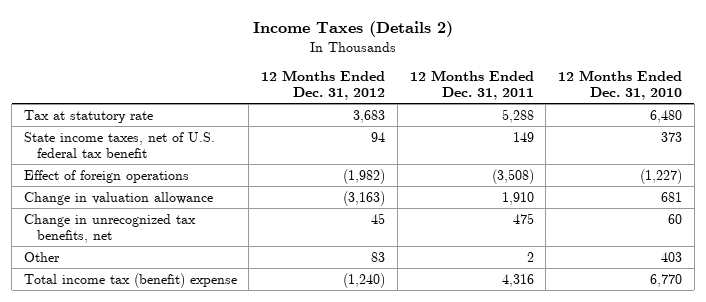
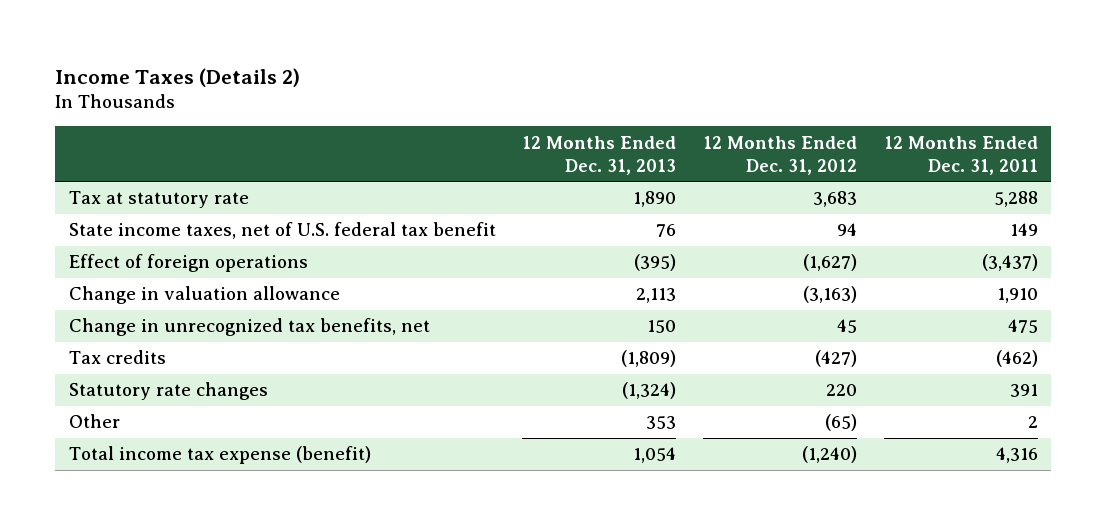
[557,69,682,101] 12 Months Ended Dec. 31, 2010 -> none
none -> [522,135,677,175] 12 Months Ended Dec. 31, 2013
[343,168,386,184] (1,982) -> [803,254,858,272] (1,627)
[491,168,534,184] (3,508) -> [981,254,1038,272] (3,437)
none -> [68,350,166,365] Tax credits
none -> [68,382,268,401] Statutory rate changes
[371,251,386,262] 83 -> [825,414,858,432] (65)
[23,272,237,288] Total income tax (benefit) expense -> [68,446,371,465] Total income tax expense (benefit)

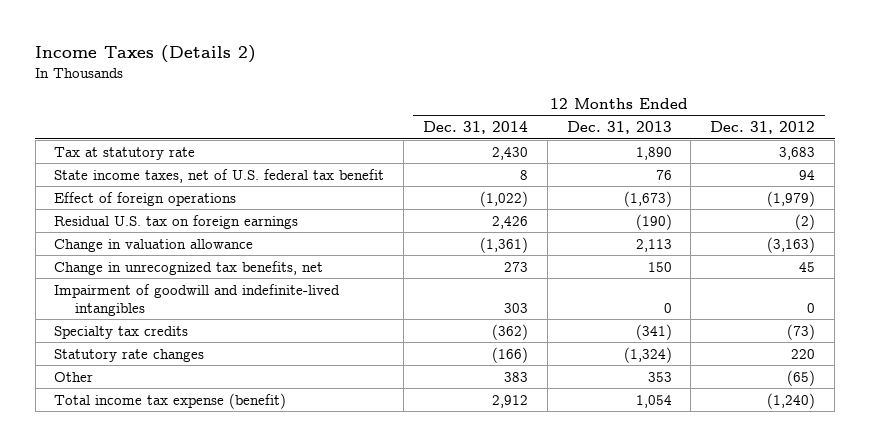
[883,135,1038,175] 12 Months Ended Dec. 31, 2011 -> none
none -> [422,121,528,135] Dec. 31, 2014
[634,254,677,272] (395) -> [623,190,672,207] (1,673)
[803,254,858,272] (1,627) -> [767,190,816,207] (1,979)
none -> [54,214,299,229] Residual U.S. tax on foreign earnings
none -> [54,283,341,316] Impairment of goodwill and indefinite-lived intangibles
[68,350,166,365] Tax credits -> [54,325,189,339] Specialty tax credits
[621,350,677,368] (1,809) -> [635,323,672,340] (341)
[815,350,858,368] (427) -> [787,323,816,340] (73)

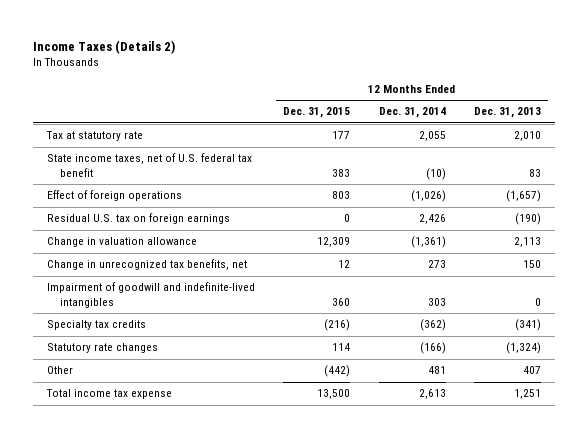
[710,121,816,135] Dec. 31, 2012 -> none
none -> [283,107,351,119] Dec. 31, 2015
[491,146,528,160] 2,430 -> [418,131,446,142] 2,055
[635,146,672,160] 1,890 -> [514,131,542,142] 2,010
[519,169,528,180] 8 -> [425,167,446,180] (10)
[655,169,672,180] 76 -> [529,168,542,177] 83
[479,190,528,207] (1,022) -> [410,190,446,203] (1,026)
[623,190,672,207] (1,673) -> [506,190,542,203] (1,657)
[503,371,528,382] 383 -> [427,366,446,375] 481
[647,371,672,382] 353 -> [523,366,542,375] 407
[54,392,287,409] Total income tax expense (benefit) -> [46,389,173,400] Total income tax expense
[491,394,528,408] 2,912 -> [418,389,446,400] 2,613
[635,394,672,408] 1,054 -> [514,389,542,400] 1,251

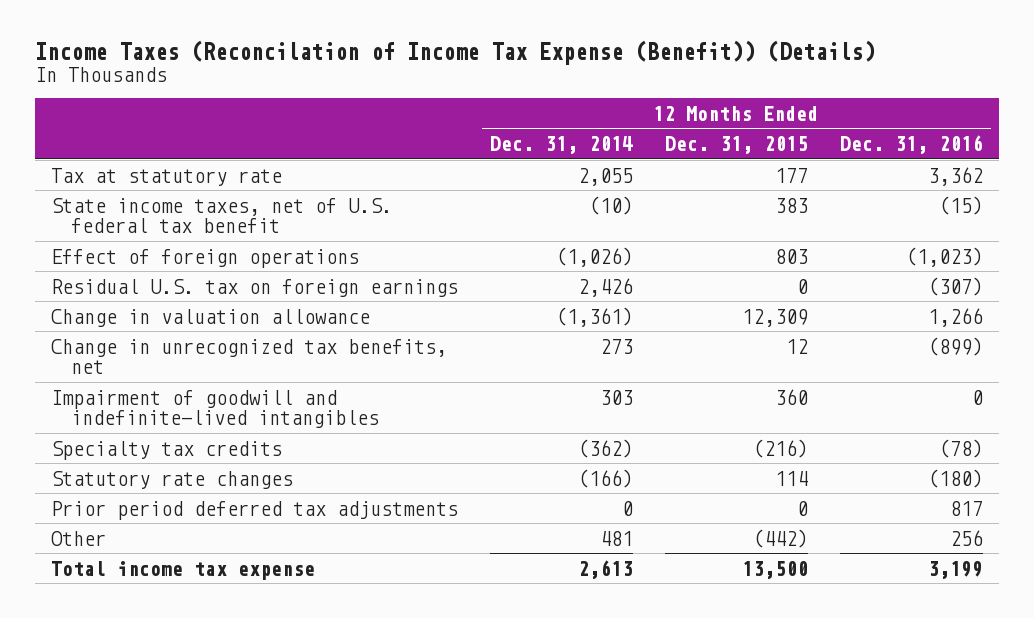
[32,39,175,54] Income Taxes (Details 2) -> [34,39,875,65] Income Taxes (Reconcilation of Income Tax Expense (Benefit)) (Details)
[474,107,542,119] Dec. 31, 2013 -> none
none -> [839,135,983,155] Dec. 31, 2016
none -> [50,500,458,520] Prior period deferred tax adjustments

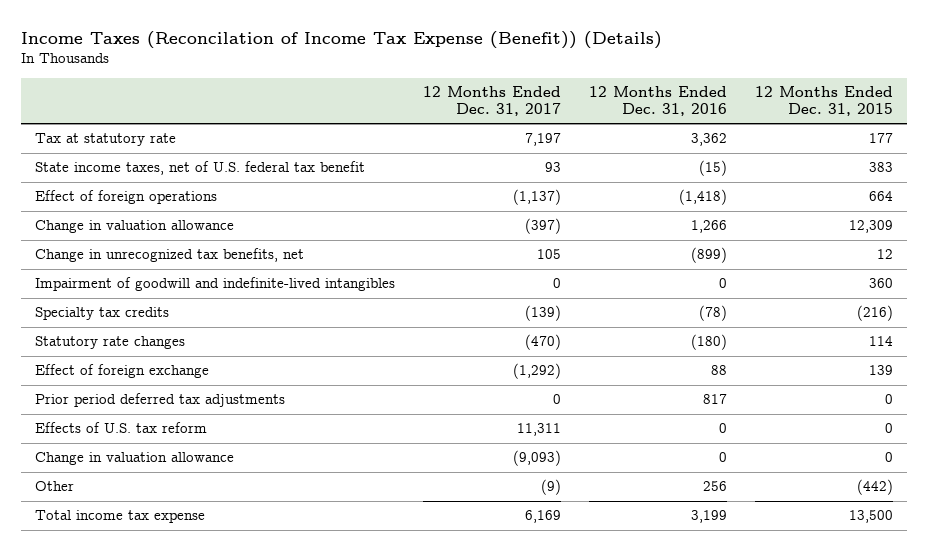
[489,136,633,155] Dec. 31, 2014 -> none
none -> [423,86,562,117] 12 Months Ended Dec. 31, 2017
[50,278,458,297] Residual U.S. tax on foreign earnings -> none
[774,248,808,264] 803 -> [869,191,894,202] 664
[905,246,983,267] (1,023) -> [679,189,728,206] (1,418)
none -> [35,364,210,379] Effect of foreign exchange
none -> [35,422,208,434] Effects of U.S. tax reform
none -> [35,452,235,466] Change in valuation allowance

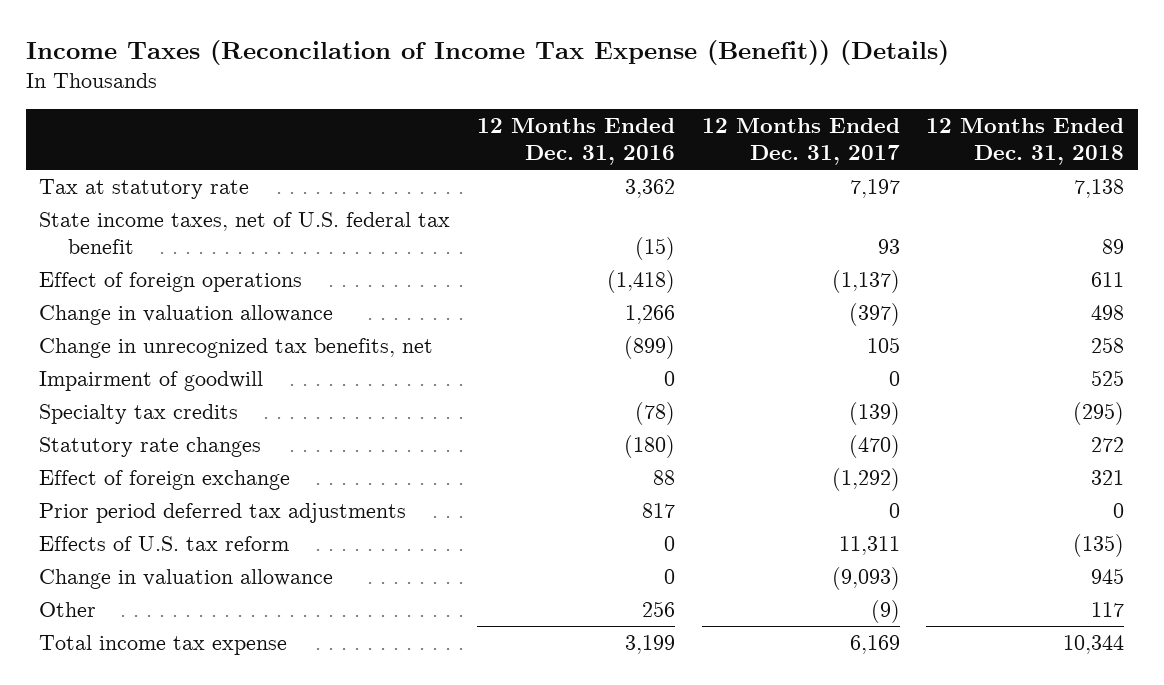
[755,86,894,117] 12 Months Ended Dec. 31, 2015 -> none
none -> [926,118,1125,165] 12 Months Ended Dec. 31, 2018
[35,277,396,292] Impairment of goodwill and indefinite-lived intangibles -> [39,370,264,391] Impairment of goodwill

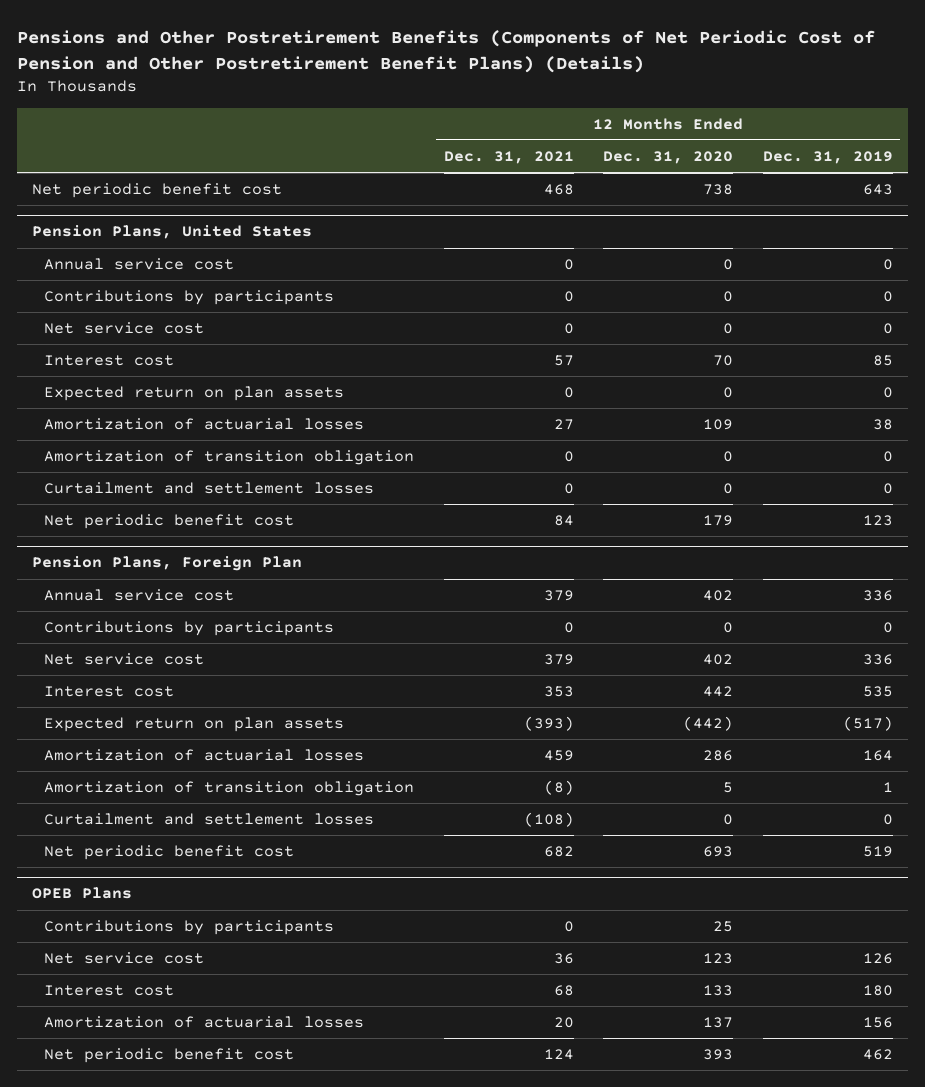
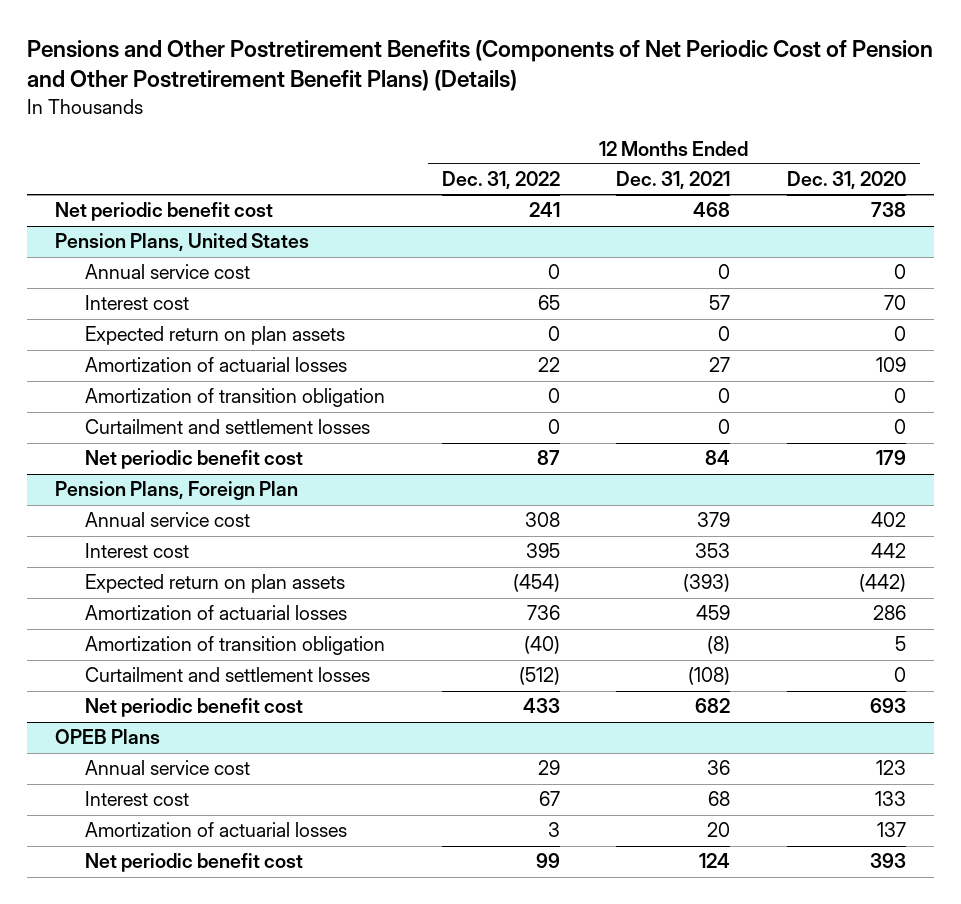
[762,150,893,164] Dec. 31, 2019 -> none
none -> [441,171,560,190] Dec. 31, 2022
[44,290,335,306] Contributions by participants -> none
[44,322,205,335] Net service cost -> none
[44,621,335,637] Contributions by participants -> none
[44,653,205,666] Net service cost -> none
[44,920,335,936] Contributions by participants -> none
[44,952,205,965] Net service cost -> [85,760,251,776] Annual service cost

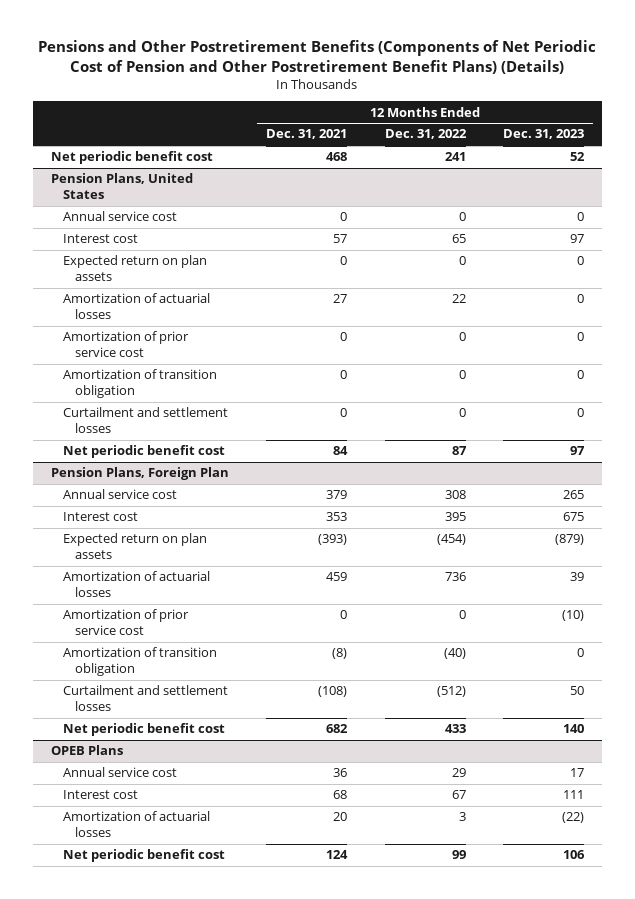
[786,171,906,190] Dec. 31, 2020 -> none
none -> [502,129,584,140] Dec. 31, 2023
none -> [63,331,190,358] Amortization of prior service cost
none -> [63,609,190,636] Amortization of prior service cost

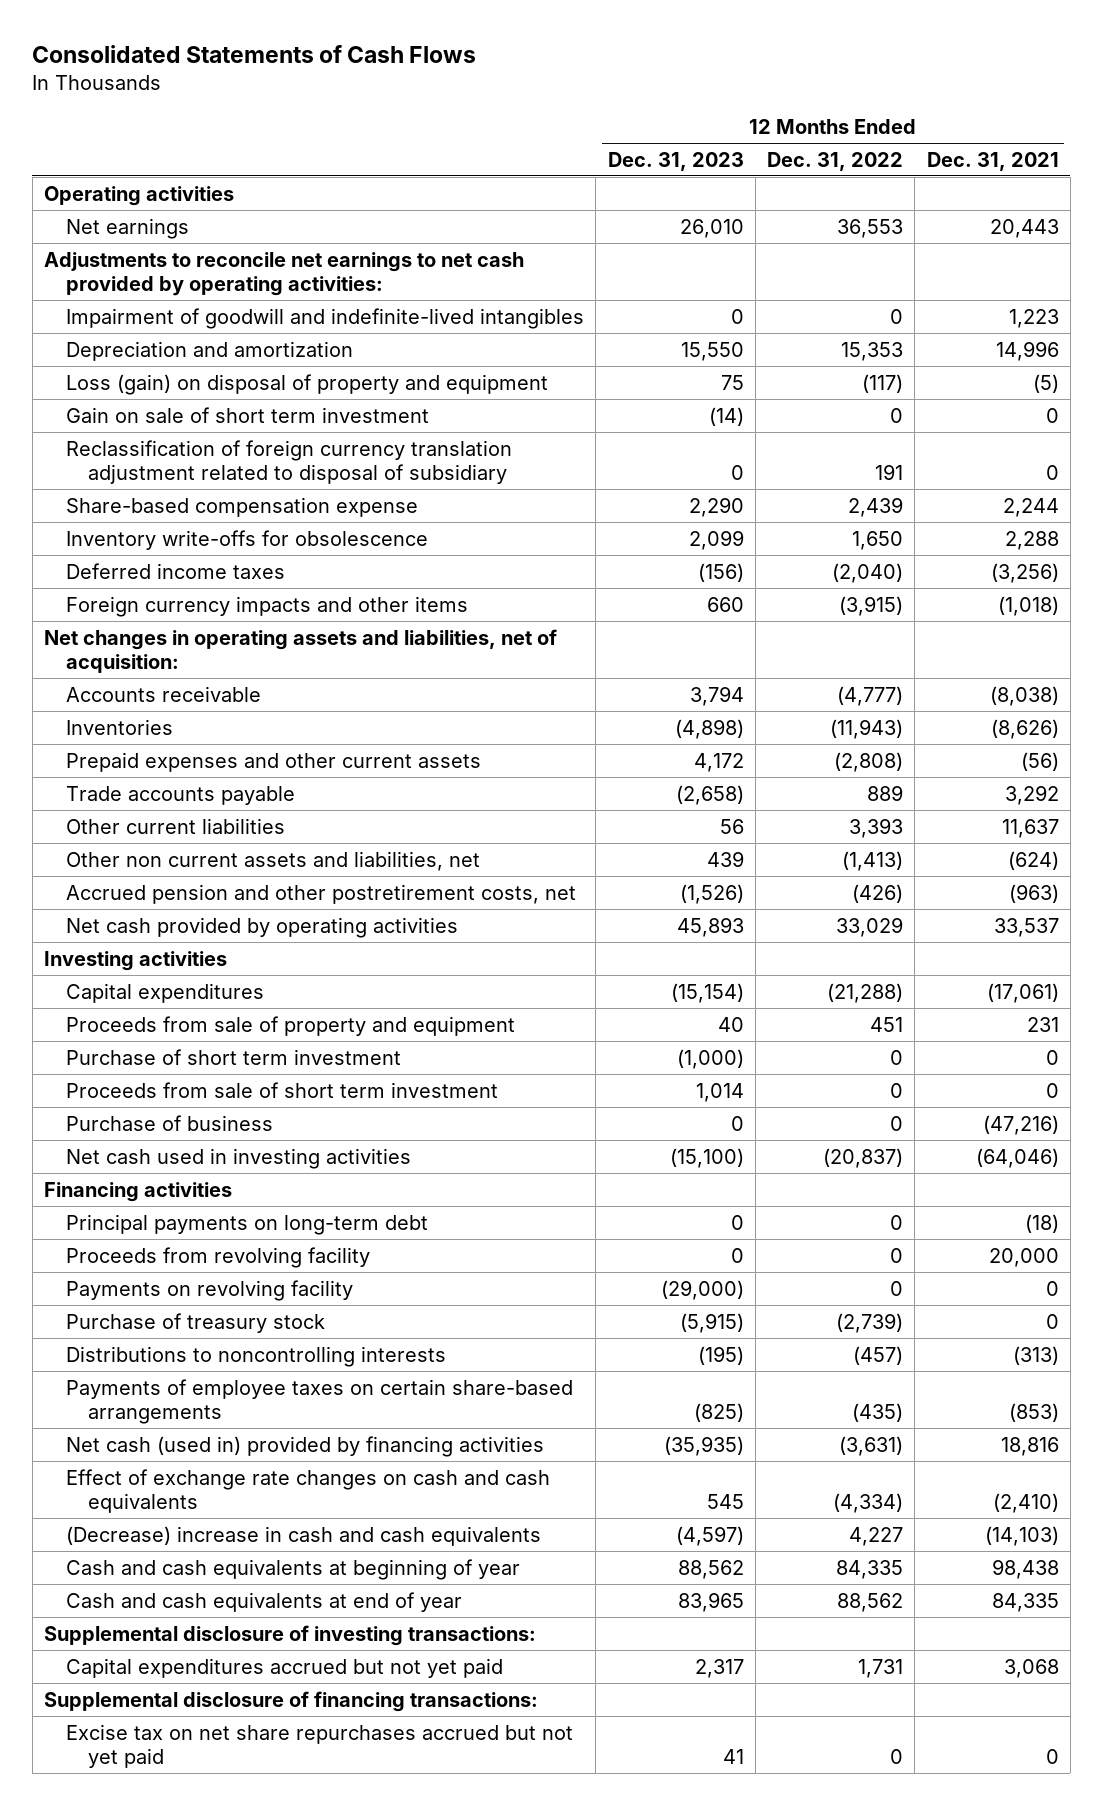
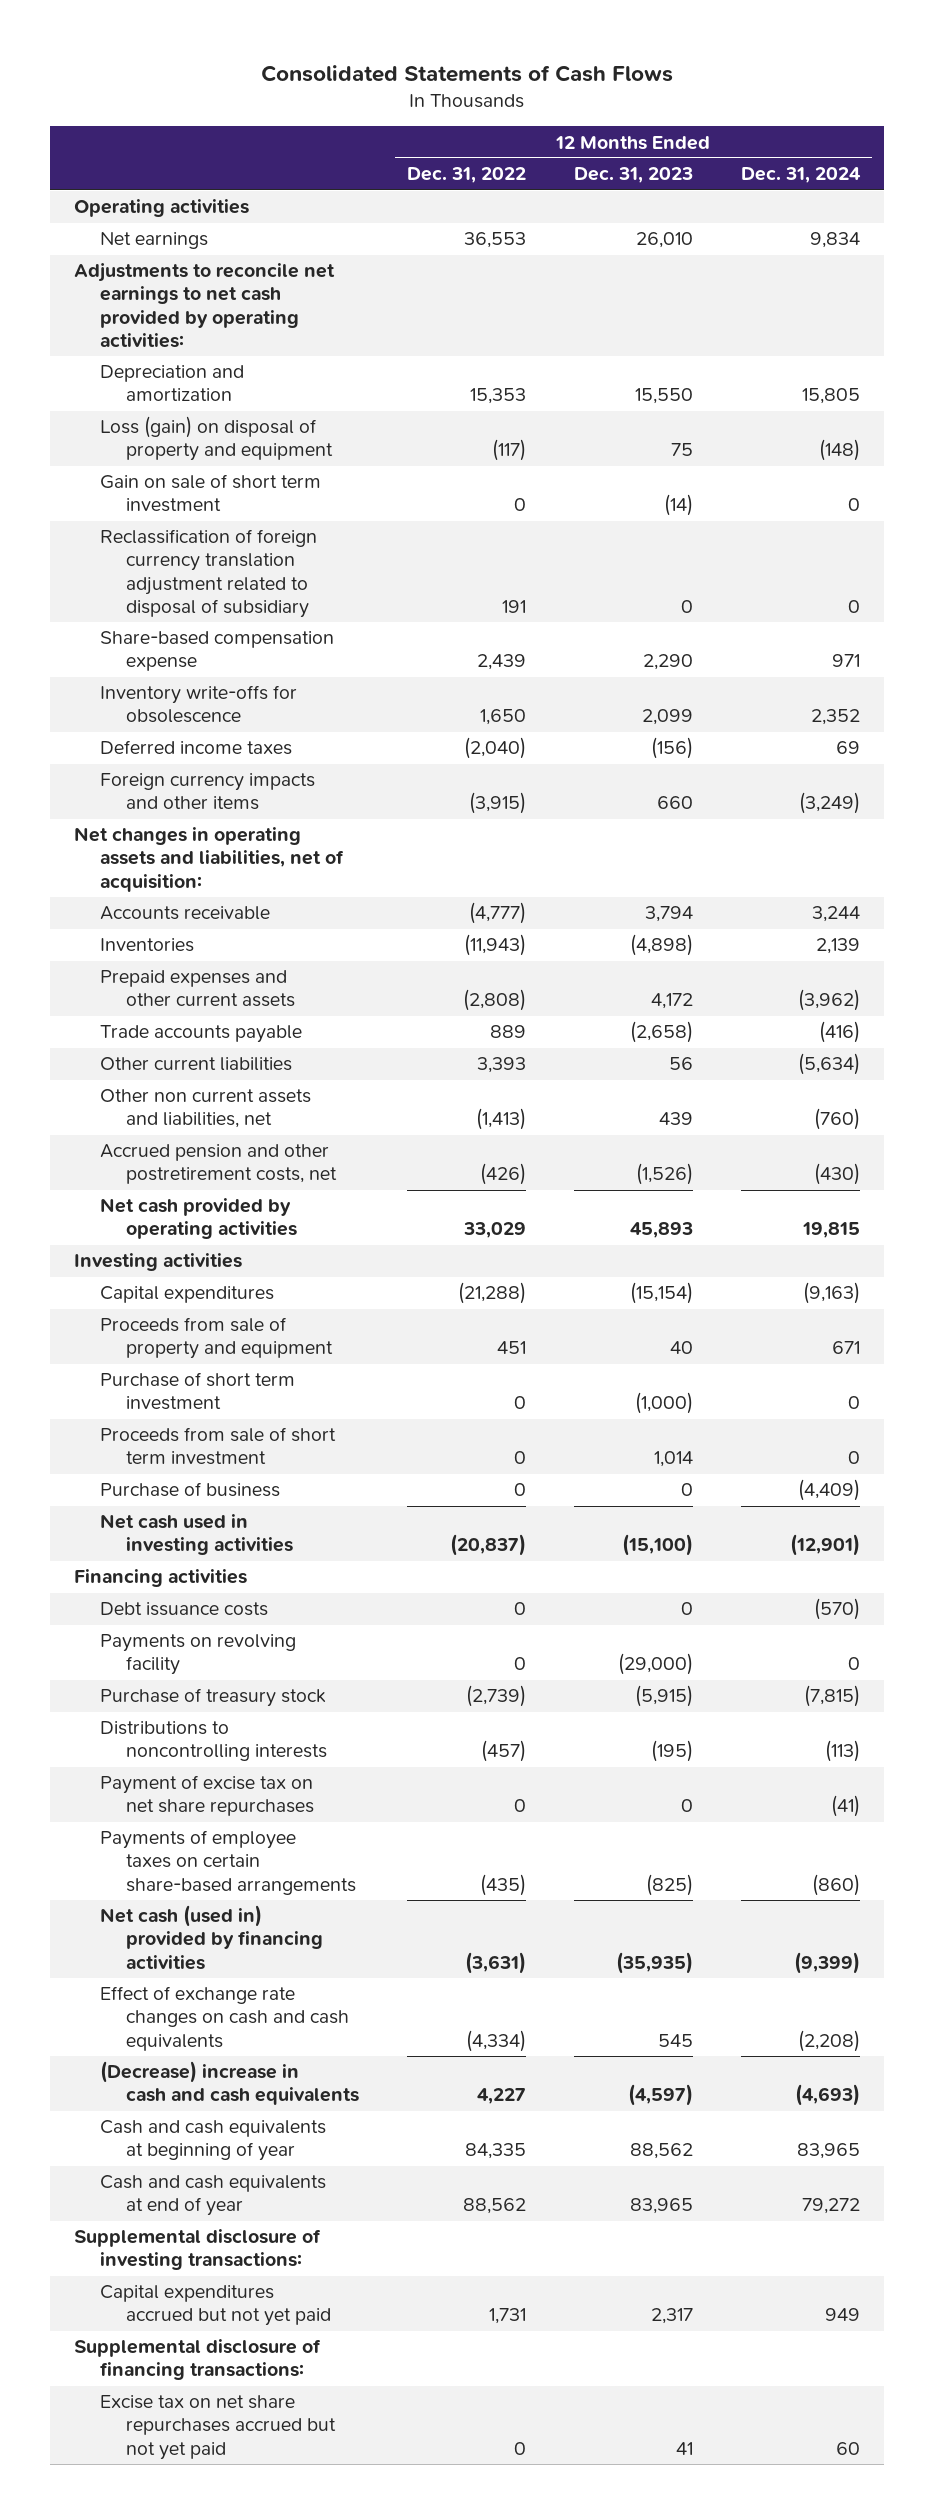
[926,151,1059,171] Dec. 31, 2021 -> none
none -> [740,167,861,184] Dec. 31, 2024
[66,307,585,329] Impairment of goodwill and indefinite-lived intangibles -> none
[66,1213,429,1235] Principal payments on long-term debt -> none
[66,1246,371,1268] Proceeds from revolving facility -> none
none -> [100,1602,269,1617] Debt issuance costs
none -> [100,1775,315,1817] Payment of excise tax on net share repurchases

